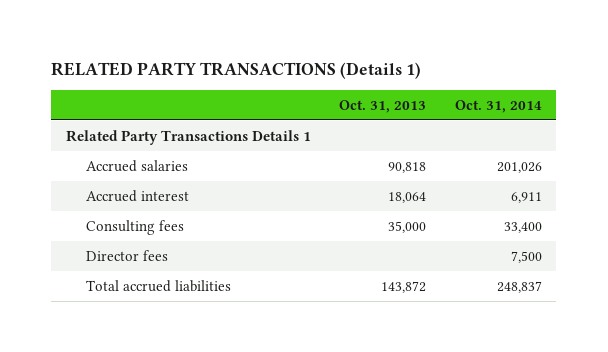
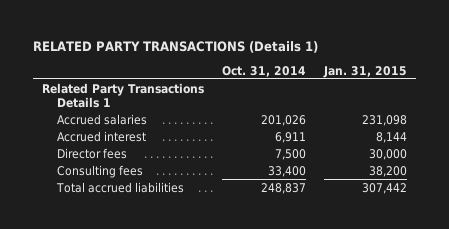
[339,99,427,113] Oct. 31, 2013 -> none
none -> [322,65,407,78] Jan. 31, 2015
[85,219,184,235] Consulting fees -> [56,164,143,178] Consulting fees

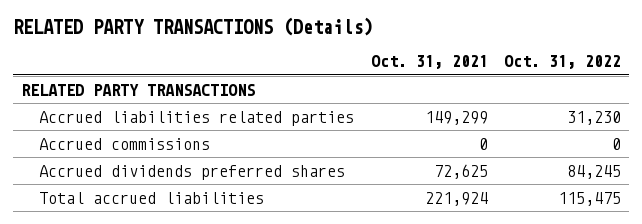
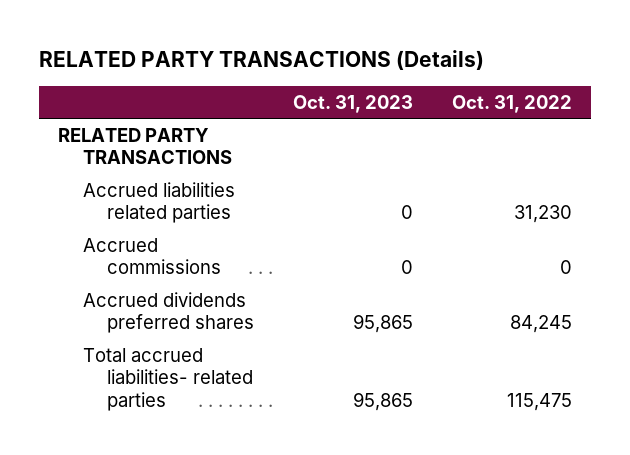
[370,55,488,70] Oct. 31, 2021 -> none
none -> [292,94,413,113] Oct. 31, 2023
[39,191,265,204] Total accrued liabilities -> [82,347,253,411] Total accrued liabilities- related parties

